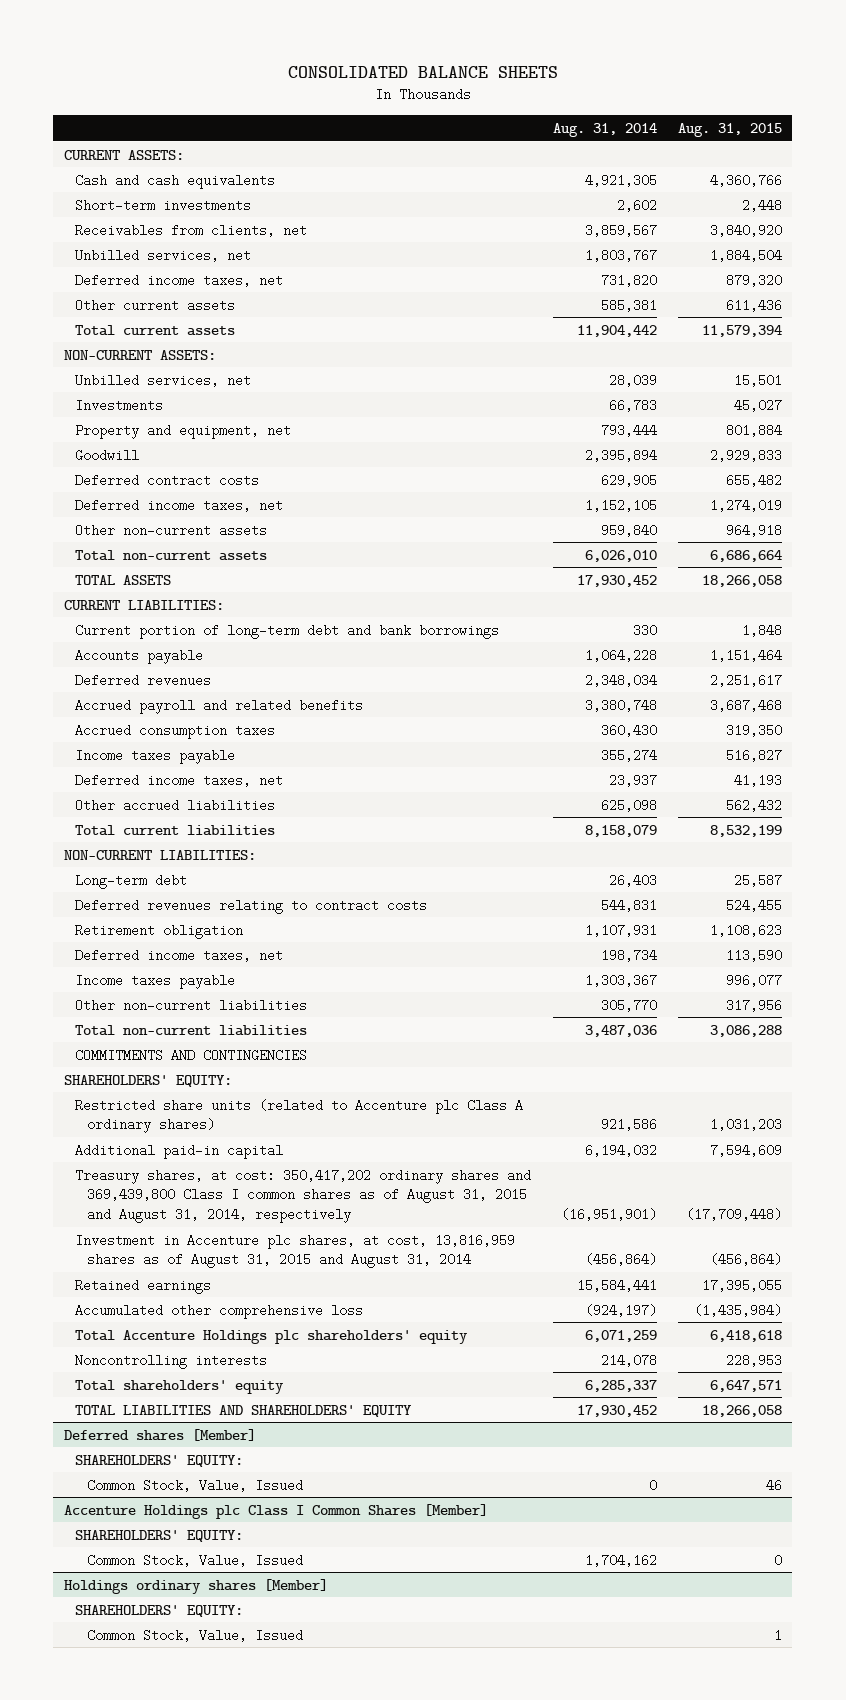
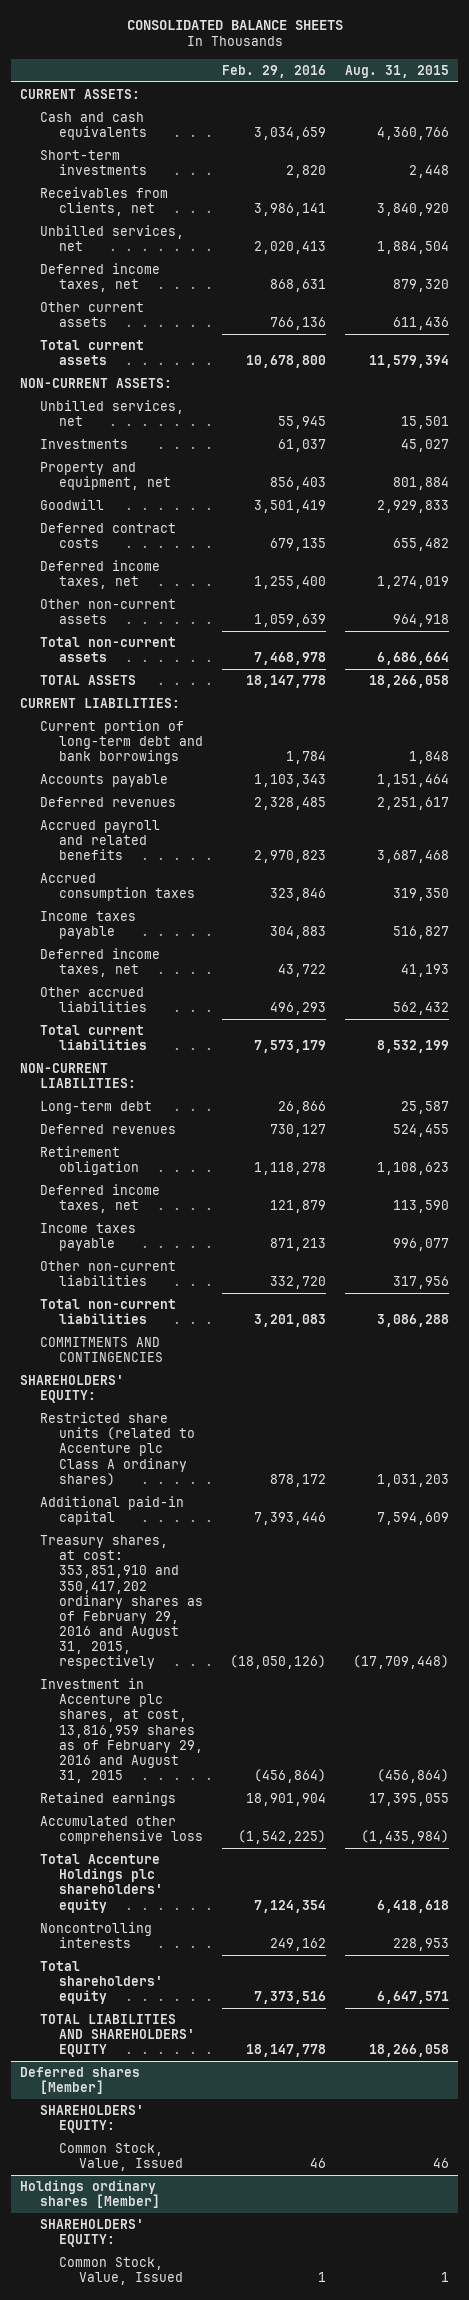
[552,122,657,137] Aug. 31, 2014 -> none
none -> [222,64,327,78] Feb. 29, 2016
[75,898,428,914] Deferred revenues relating to contract costs -> [39,1124,176,1135] Deferred revenues
[75,1168,532,1223] Treasury shares, at cost: 350,417,202 ordinary shares and 369,439,800 Class I common shares as of August 31, 2015 and August 31, 2014, respectively -> [39,1535,204,1670] Treasury shares, at cost: 353,851,910 and 350,417,202 ordinary shares as of February 29, 2016 and August 31, 2015, respectively
[75,1233,516,1269] Investment in Accenture plc shares, at cost, 13,816,959 shares as of August 31, 2015 and August 31, 2014 -> [39,1678,204,1784] Investment in Accenture plc shares, at cost, 13,816,959 shares as of February 29, 2016 and August 31, 2015
[63,1503,488,1519] Accenture Holdings plc Class I Common Shares [Member] -> none
[75,1529,244,1542] SHAREHOLDERS' EQUITY: -> none
[86,1553,303,1567] Common Stock, Value, Issued -> none

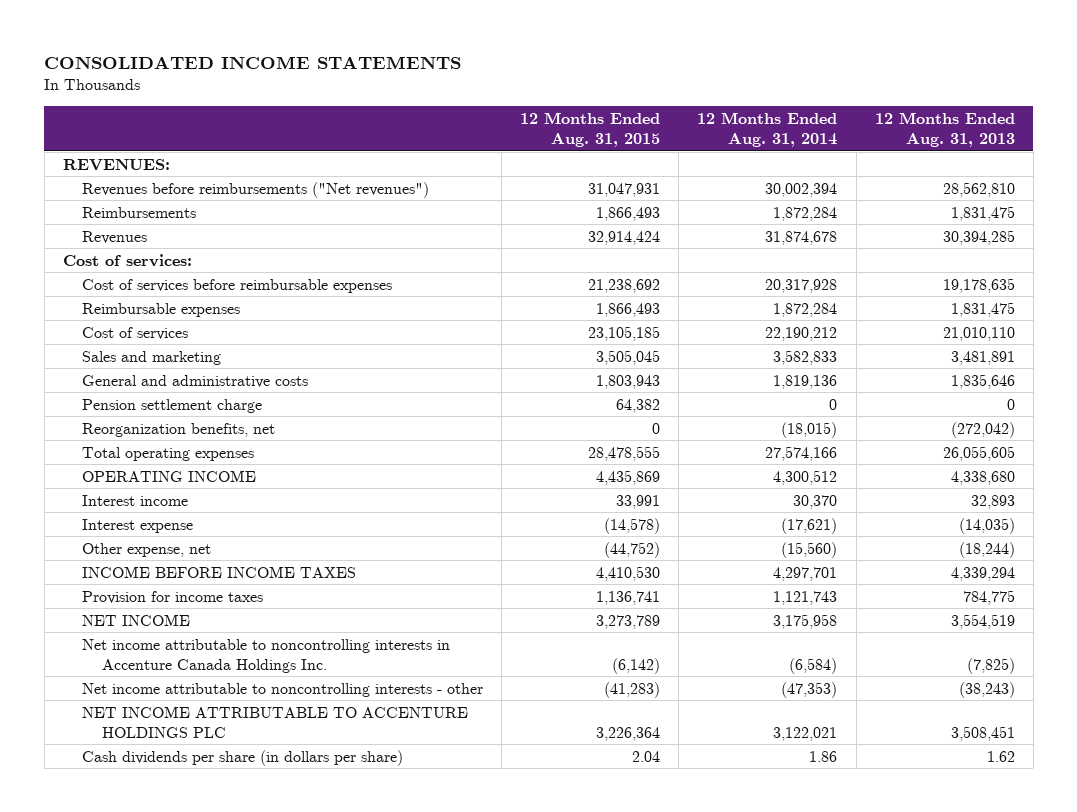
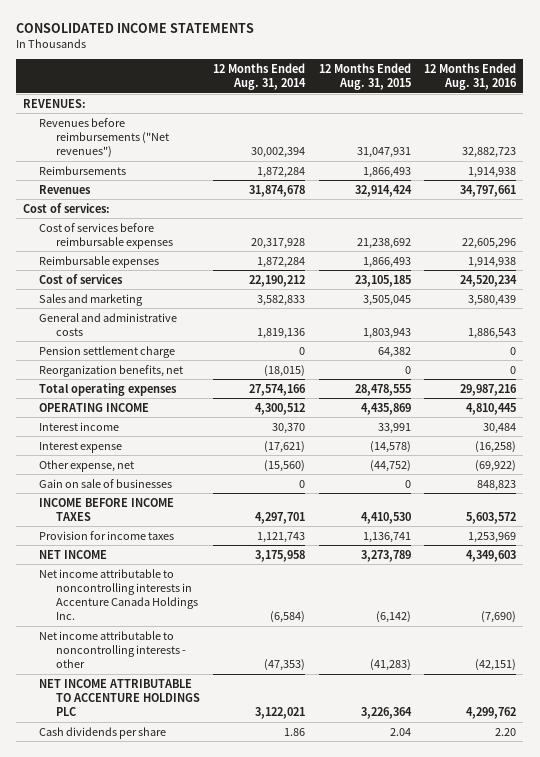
[874,111,1015,147] 12 Months Ended Aug. 31, 2013 -> none
none -> [424,62,518,90] 12 Months Ended Aug. 31, 2016
none -> [39,478,173,488] Gain on sale of businesses
[82,749,404,766] Cash dividends per share (in dollars per share) -> [39,726,167,739] Cash dividends per share

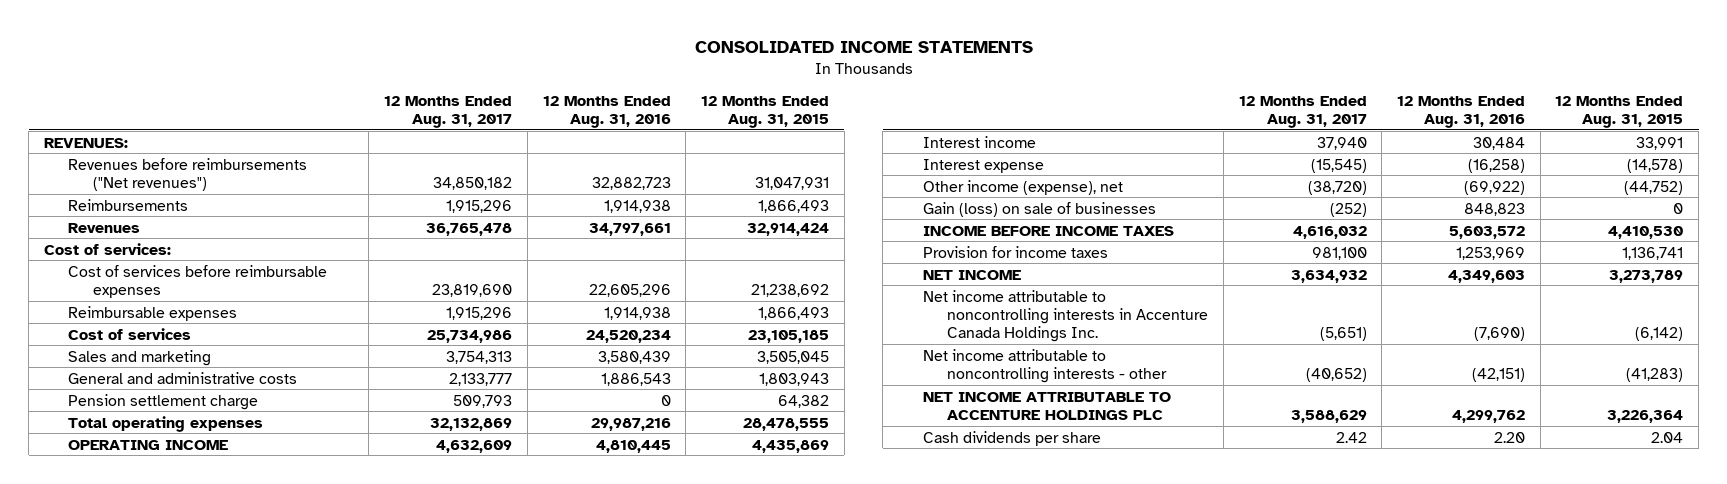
[213,62,307,90] 12 Months Ended Aug. 31, 2014 -> none
none -> [384,95,513,128] 12 Months Ended Aug. 31, 2017
[39,364,184,377] Reorganization benefits, net -> none
[39,459,135,472] Other expense, net -> [922,179,1123,195] Other income (expense), net
[39,478,173,488] Gain on sale of businesses -> [922,201,1156,217] Gain (loss) on sale of businesses

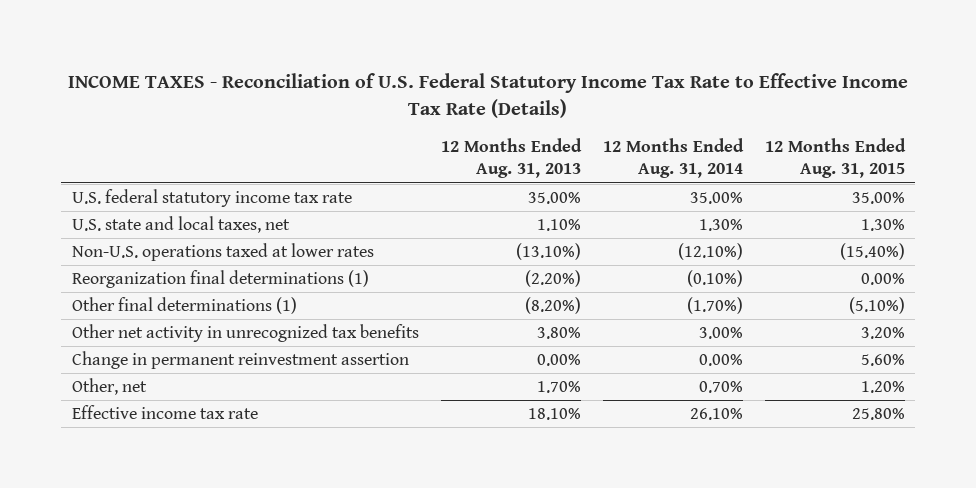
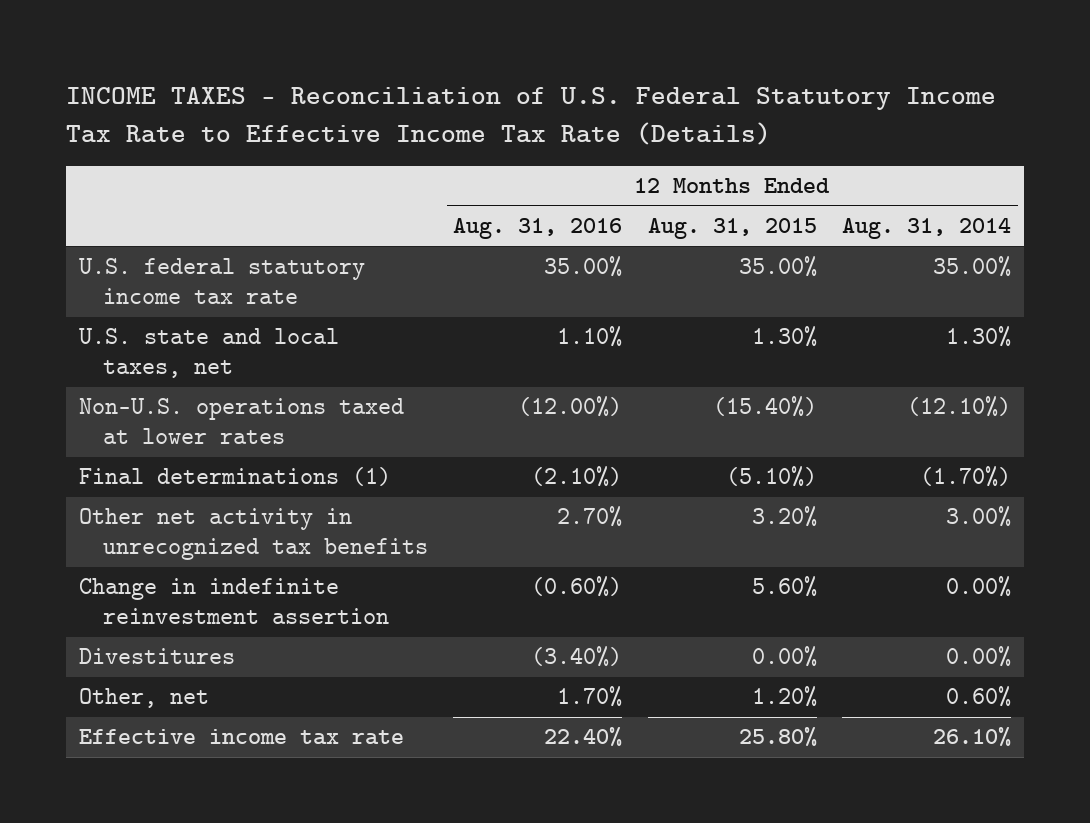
[440,137,582,179] 12 Months Ended Aug. 31, 2013 -> none
none -> [453,218,623,240] Aug. 31, 2016
[71,297,297,315] Other final determinations (1) -> none
[71,270,369,289] Reorganization final determinations (1) -> [79,467,392,487] Final determinations (1)
[686,270,743,288] (0.10%) -> [920,466,1012,488] (1.70%)
[860,273,905,286] 0.00% -> [725,466,817,488] (5.10%)
[71,351,409,370] Change in permanent reinvestment assertion -> [79,578,390,625] Change in indefinite reinvestment assertion
none -> [79,648,236,665] Divestitures
[698,381,743,394] 0.70% -> [946,686,1012,708] 0.60%

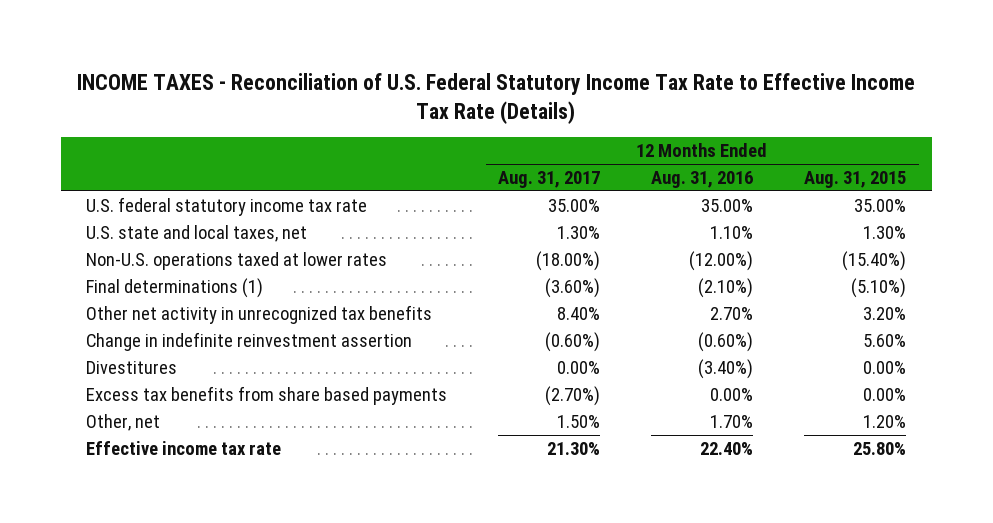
[842,218,1012,240] Aug. 31, 2014 -> none
none -> [498,171,601,189] Aug. 31, 2017
none -> [86,386,448,406] Excess tax benefits from share based payments

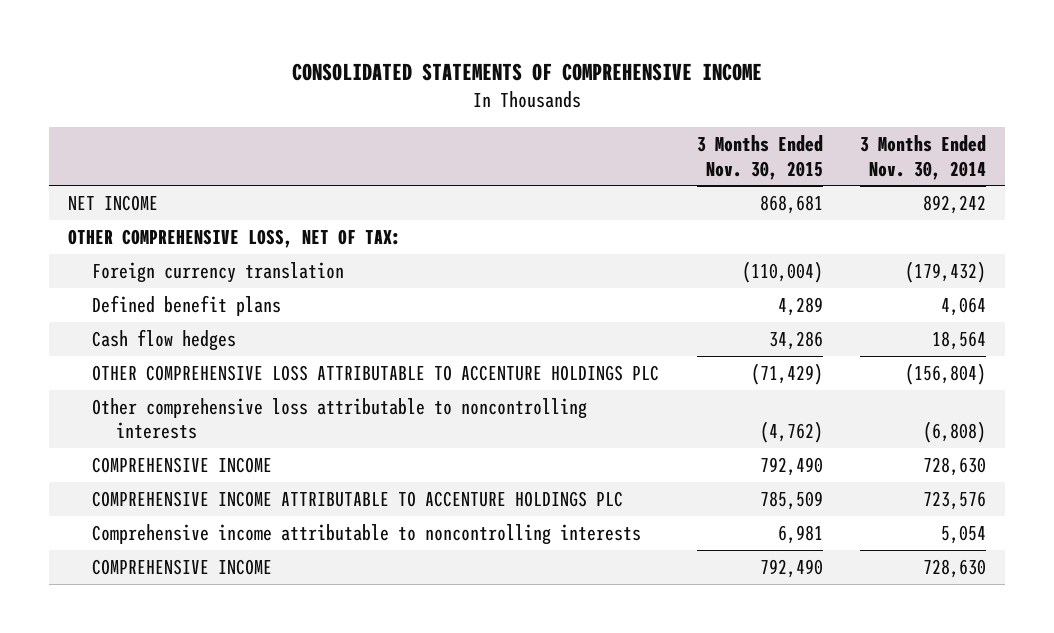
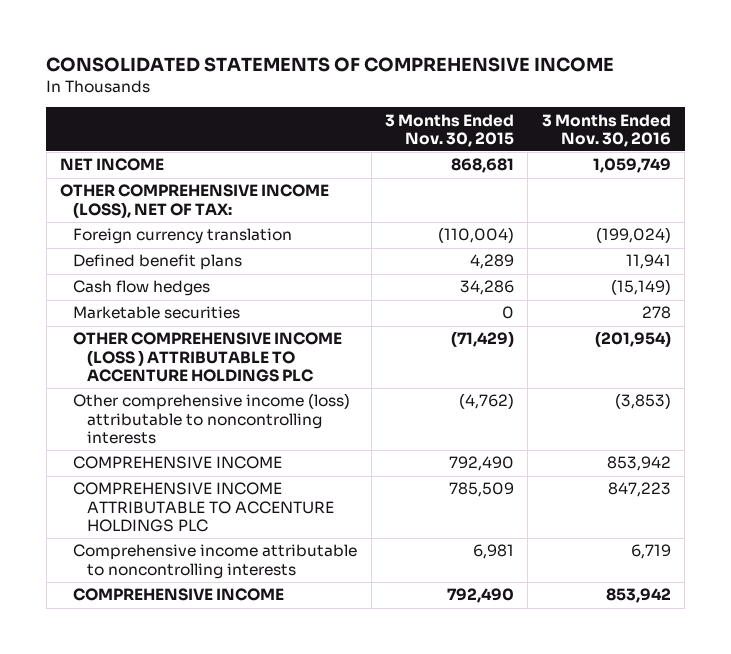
[860,134,987,180] 3 Months Ended Nov. 30, 2014 -> none
none -> [541,113,671,147] 3 Months Ended Nov. 30, 2016
[68,228,402,248] OTHER COMPREHENSIVE LOSS, NET OF TAX: -> [60,184,330,218] OTHER COMPREHENSIVE INCOME (LOSS), NET OF TAX:
none -> [73,306,241,320] Marketable securities
[91,364,659,381] OTHER COMPREHENSIVE LOSS ATTRIBUTABLE TO ACCENTURE HOLDINGS PLC -> [73,332,343,382] OTHER COMPREHENSIVE INCOME (LOSS ) ATTRIBUTABLE TO ACCENTURE HOLDINGS PLC
[91,397,587,440] Other comprehensive loss attributable to noncontrolling interests -> [73,393,351,444] Other comprehensive income (loss) attributable to noncontrolling interests

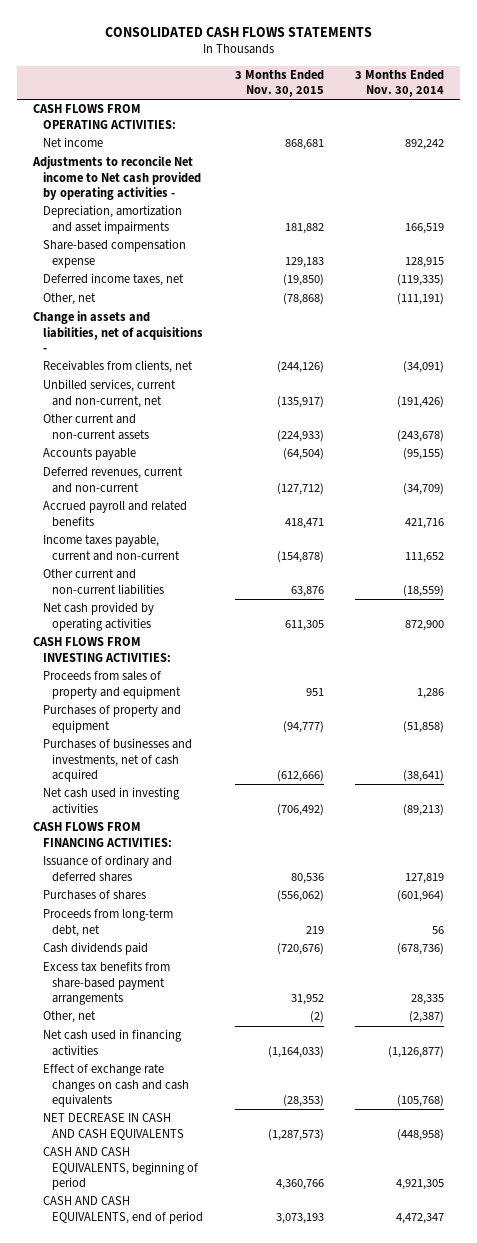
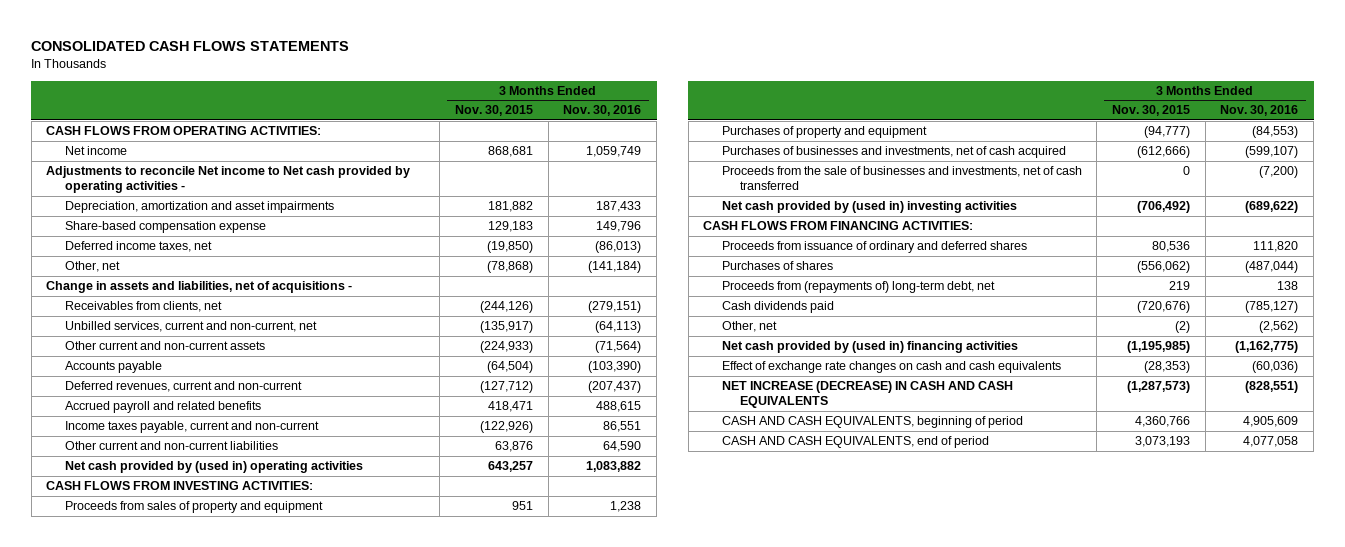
[355,70,445,98] 3 Months Ended Nov. 30, 2014 -> none
none -> [563,105,642,117] Nov. 30, 2016
[276,550,324,563] (154,878) -> [479,421,533,434] (122,926)
[42,602,154,631] Net cash provided by operating activities -> [64,461,363,474] Net cash provided by (used in) operating activities
[284,619,324,631] 611,305 -> [487,461,533,473] 643,257
none -> [721,166,1082,191] Proceeds from the sale of businesses and investments, net of cash transferred
[42,787,180,814] Net cash used in investing activities -> [721,201,1017,214] Net cash provided by (used in) investing activities
[42,855,172,882] Issuance of ordinary and deferred shares -> [721,241,1027,254] Proceeds from issuance of ordinary and deferred shares
[42,909,173,937] Proceeds from long-term debt, net -> [721,281,995,294] Proceeds from (repayments of) long-term debt, net
[42,961,170,1005] Excess tax benefits from share-based payment arrangements -> none
[42,1029,182,1056] Net cash used in financing activities -> [721,341,1018,354] Net cash provided by (used in) financing activities
[267,1045,324,1058] (1,164,033) -> [1126,341,1190,354] (1,195,985)
[42,1113,184,1140] NET DECREASE IN CASH AND CASH EQUIVALENTS -> [721,381,1013,409] NET INCREASE (DECREASE) IN CASH AND CASH EQUIVALENTS

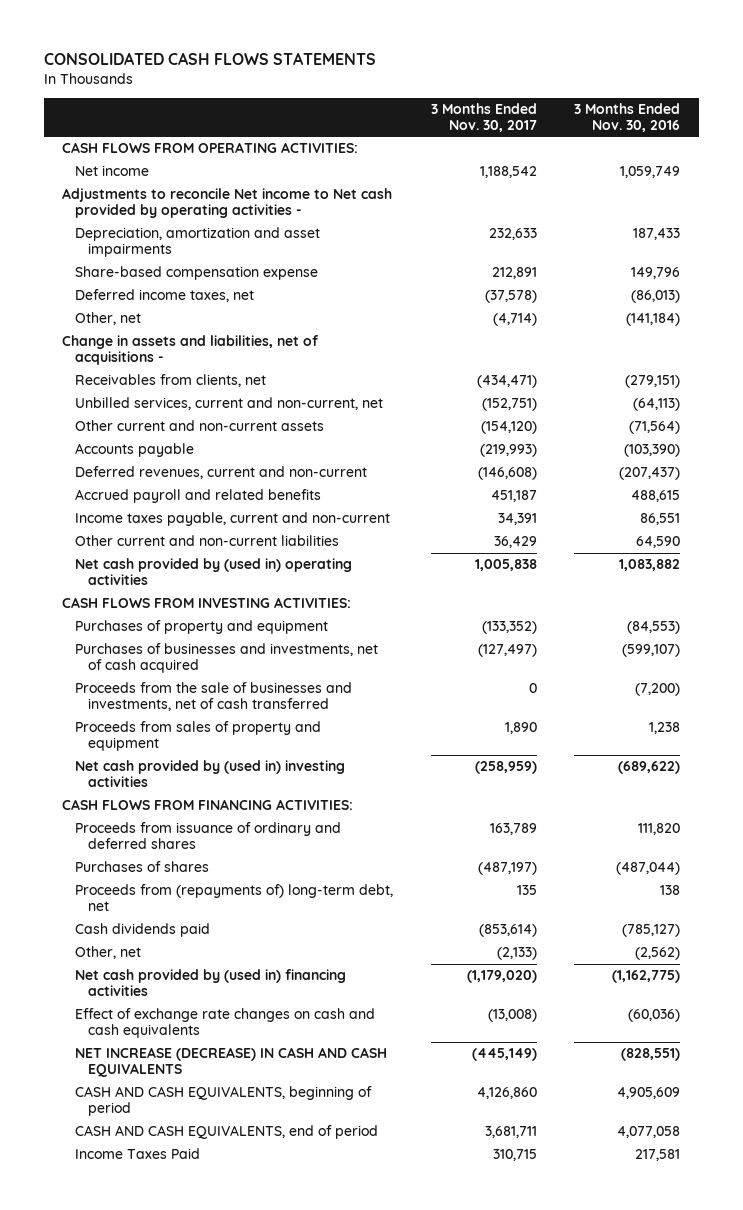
[454,105,533,117] Nov. 30, 2015 -> none
none -> [430,102,537,132] 3 Months Ended Nov. 30, 2017
[64,501,323,514] Proceeds from sales of property and equipment -> [75,721,322,752] Proceeds from sales of property and equipment
none -> [75,1148,201,1160] Income Taxes Paid

